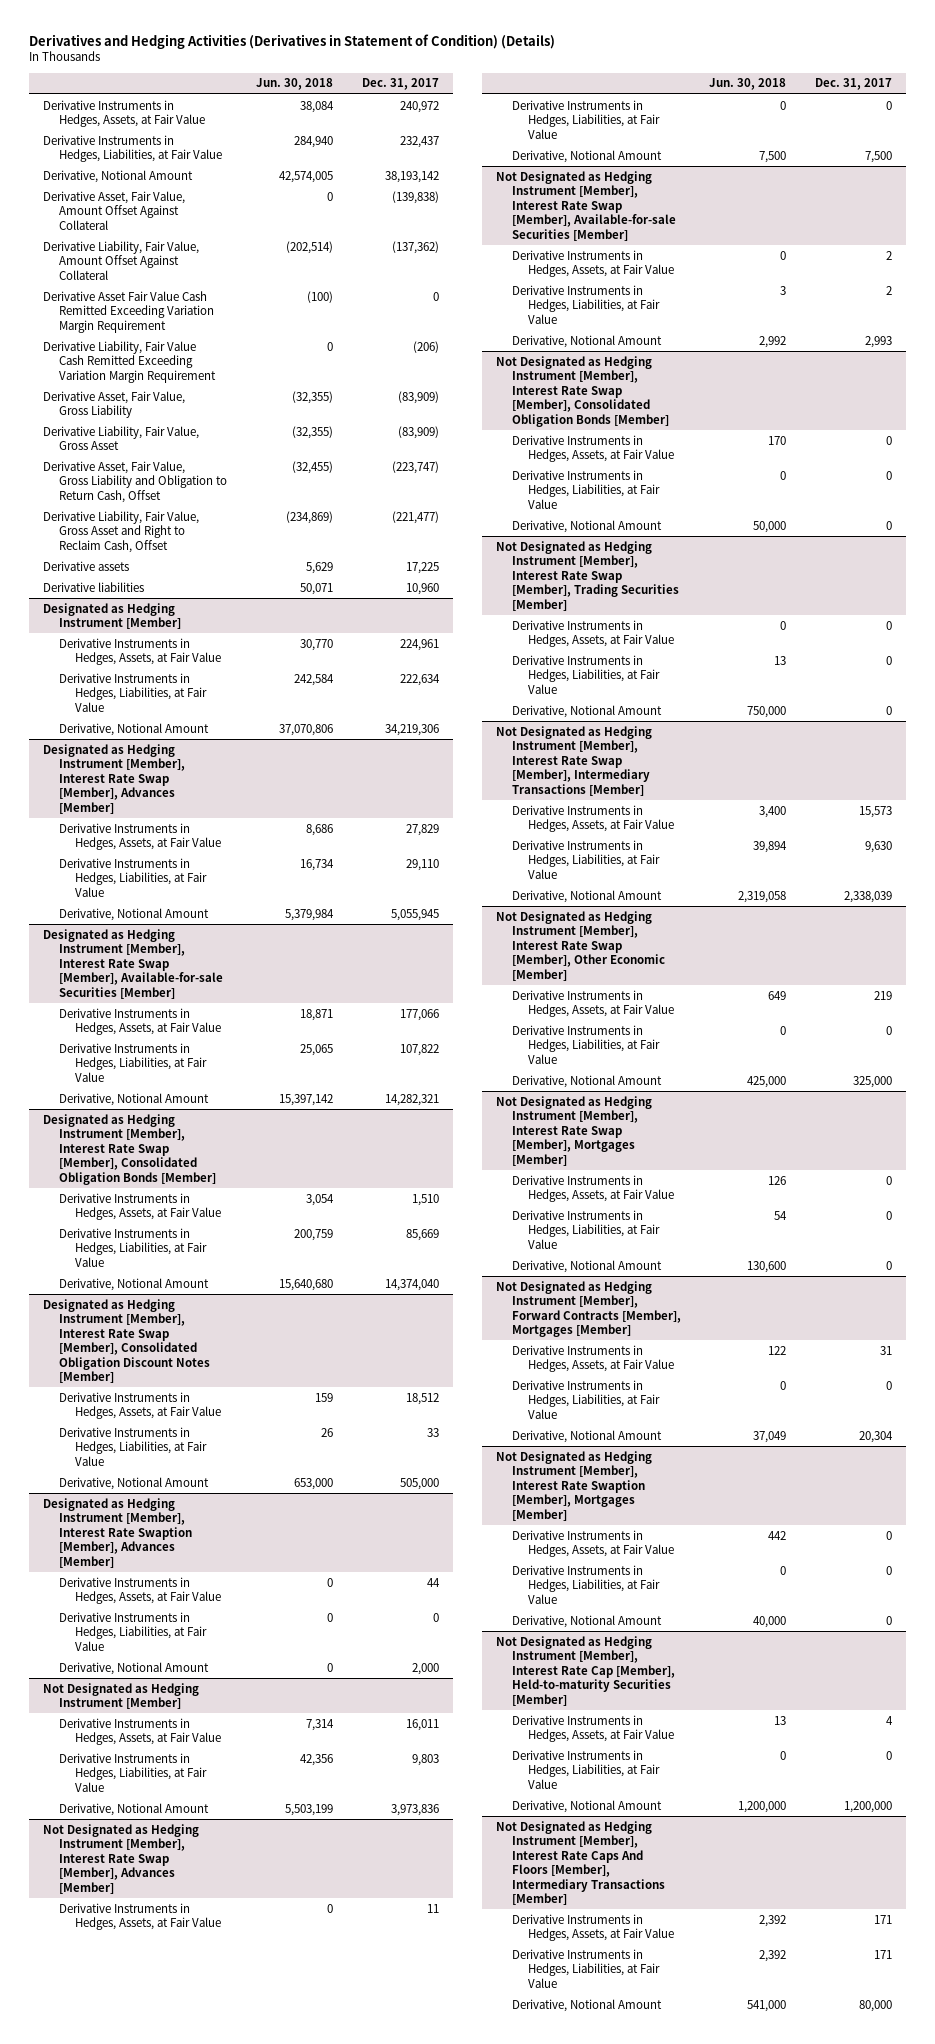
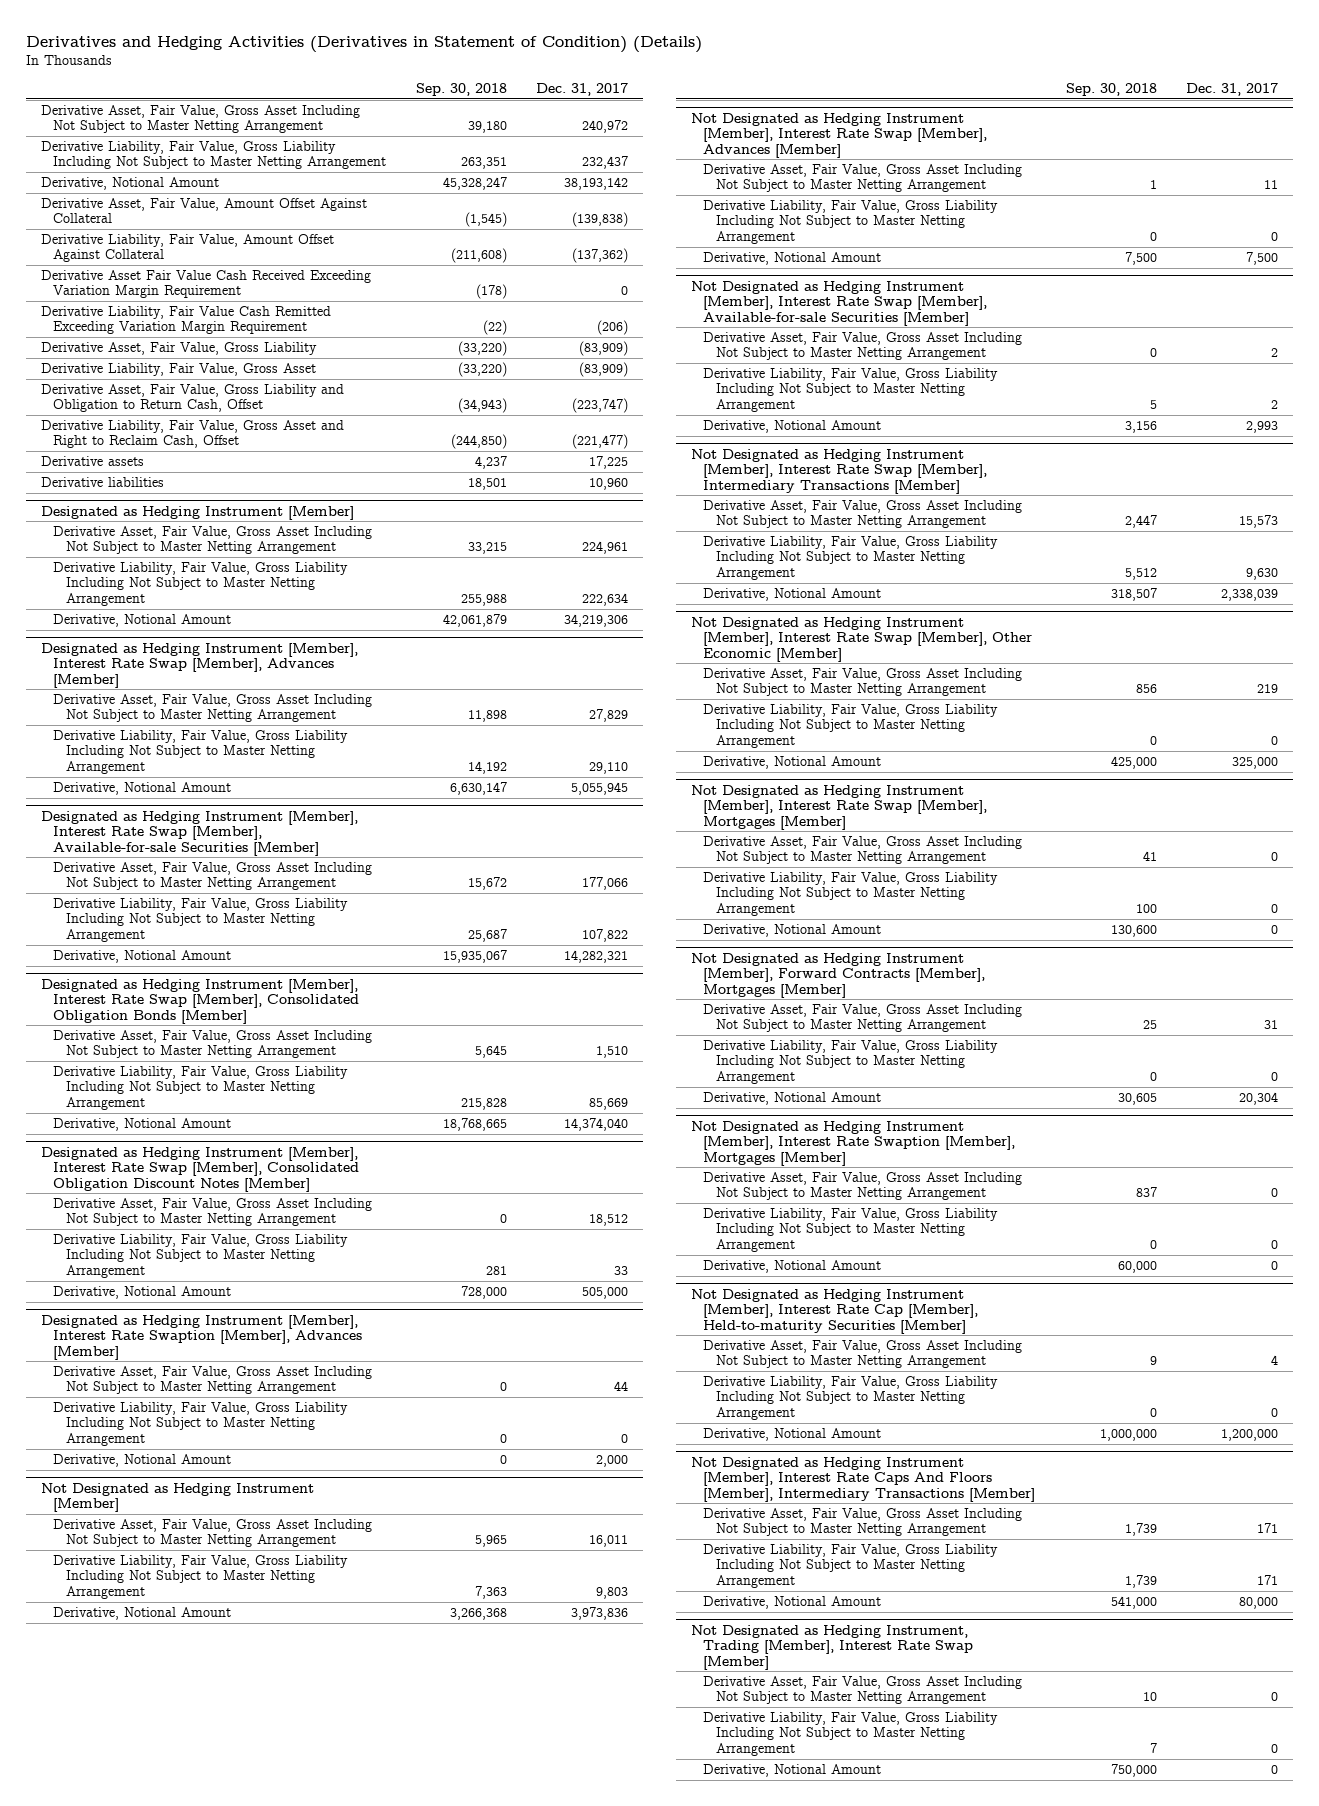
[256,78,334,91] Jun. 30, 2018 -> none
none -> [415,83,507,97] Sep. 30, 2018
[42,99,205,128] Derivative Instruments in Hedges, Assets, at Fair Value -> [40,104,360,134] Derivative Asset, Fair Value, Gross Asset Including Not Subject to Master Netting Arrangement
[42,134,222,163] Derivative Instruments in Hedges, Liabilities, at Fair Value -> [40,140,387,170] Derivative Liability, Fair Value, Gross Liability Including Not Subject to Master Netting Arrangement
[42,290,214,333] Derivative Asset Fair Value Cash Remitted Exceeding Variation Margin Requirement -> [40,269,371,299] Derivative Asset Fair Value Cash Received Exceeding Variation Margin Requirement
[58,637,221,666] Derivative Instruments in Hedges, Assets, at Fair Value -> [53,525,373,555] Derivative Asset, Fair Value, Gross Asset Including Not Subject to Master Netting Arrangement
[58,672,207,712] Derivative Instruments in Hedges, Liabilities, at Fair Value -> [53,561,349,606] Derivative Liability, Fair Value, Gross Liability Including Not Subject to Master Netting Arrangement
[58,822,221,851] Derivative Instruments in Hedges, Assets, at Fair Value -> [53,693,373,723] Derivative Asset, Fair Value, Gross Asset Including Not Subject to Master Netting Arrangement
[58,857,207,897] Derivative Instruments in Hedges, Liabilities, at Fair Value -> [53,729,349,774] Derivative Liability, Fair Value, Gross Liability Including Not Subject to Master Netting Arrangement
[58,1007,221,1036] Derivative Instruments in Hedges, Assets, at Fair Value -> [53,861,373,891] Derivative Asset, Fair Value, Gross Asset Including Not Subject to Master Netting Arrangement
[58,1042,207,1082] Derivative Instruments in Hedges, Liabilities, at Fair Value -> [53,897,349,942] Derivative Liability, Fair Value, Gross Liability Including Not Subject to Master Netting Arrangement
[58,1192,221,1221] Derivative Instruments in Hedges, Assets, at Fair Value -> [53,1029,373,1059] Derivative Asset, Fair Value, Gross Asset Including Not Subject to Master Netting Arrangement
[58,1227,207,1267] Derivative Instruments in Hedges, Liabilities, at Fair Value -> [53,1065,349,1110] Derivative Liability, Fair Value, Gross Liability Including Not Subject to Master Netting Arrangement
[58,1391,221,1420] Derivative Instruments in Hedges, Assets, at Fair Value -> [53,1197,373,1227] Derivative Asset, Fair Value, Gross Asset Including Not Subject to Master Netting Arrangement
[58,1426,207,1466] Derivative Instruments in Hedges, Liabilities, at Fair Value -> [53,1233,349,1278] Derivative Liability, Fair Value, Gross Liability Including Not Subject to Master Netting Arrangement
[58,1576,221,1605] Derivative Instruments in Hedges, Assets, at Fair Value -> [53,1365,373,1395] Derivative Asset, Fair Value, Gross Asset Including Not Subject to Master Netting Arrangement
[58,1611,207,1651] Derivative Instruments in Hedges, Liabilities, at Fair Value -> [53,1401,349,1446] Derivative Liability, Fair Value, Gross Liability Including Not Subject to Master Netting Arrangement
[58,1717,221,1746] Derivative Instruments in Hedges, Assets, at Fair Value -> [53,1518,373,1548] Derivative Asset, Fair Value, Gross Asset Including Not Subject to Master Netting Arrangement
[58,1752,207,1792] Derivative Instruments in Hedges, Liabilities, at Fair Value -> [53,1554,349,1599] Derivative Liability, Fair Value, Gross Liability Including Not Subject to Master Netting Arrangement
[58,1902,221,1931] Derivative Instruments in Hedges, Assets, at Fair Value -> [703,163,1023,193] Derivative Asset, Fair Value, Gross Asset Including Not Subject to Master Netting Arrangement
[511,99,660,139] Derivative Instruments in Hedges, Liabilities, at Fair Value -> [703,199,999,244] Derivative Liability, Fair Value, Gross Liability Including Not Subject to Master Netting Arrangement
[511,249,674,278] Derivative Instruments in Hedges, Assets, at Fair Value -> [703,331,1023,361] Derivative Asset, Fair Value, Gross Asset Including Not Subject to Master Netting Arrangement
[511,284,660,324] Derivative Instruments in Hedges, Liabilities, at Fair Value -> [703,367,999,412] Derivative Liability, Fair Value, Gross Liability Including Not Subject to Master Netting Arrangement
[495,355,669,427] Not Designated as Hedging Instrument [Member], Interest Rate Swap [Member], Consolidated Obligation Bonds [Member] -> none
[511,434,674,463] Derivative Instruments in Hedges, Assets, at Fair Value -> none
[511,469,660,509] Derivative Instruments in Hedges, Liabilities, at Fair Value -> none
[511,519,662,533] Derivative, Notional Amount -> none
[495,540,679,611] Not Designated as Hedging Instrument [Member], Interest Rate Swap [Member], Trading Securities [Member] -> none
[511,619,674,648] Derivative Instruments in Hedges, Assets, at Fair Value -> none
[511,654,660,694] Derivative Instruments in Hedges, Liabilities, at Fair Value -> none
[511,704,662,718] Derivative, Notional Amount -> none
[511,804,674,833] Derivative Instruments in Hedges, Assets, at Fair Value -> [703,499,1023,529] Derivative Asset, Fair Value, Gross Asset Including Not Subject to Master Netting Arrangement
[511,839,660,879] Derivative Instruments in Hedges, Liabilities, at Fair Value -> [703,535,999,580] Derivative Liability, Fair Value, Gross Liability Including Not Subject to Master Netting Arrangement
[511,989,674,1018] Derivative Instruments in Hedges, Assets, at Fair Value -> [703,667,1023,697] Derivative Asset, Fair Value, Gross Asset Including Not Subject to Master Netting Arrangement
[511,1024,660,1064] Derivative Instruments in Hedges, Liabilities, at Fair Value -> [703,703,999,748] Derivative Liability, Fair Value, Gross Liability Including Not Subject to Master Netting Arrangement
[511,1174,674,1203] Derivative Instruments in Hedges, Assets, at Fair Value -> [703,835,1023,865] Derivative Asset, Fair Value, Gross Asset Including Not Subject to Master Netting Arrangement
[511,1209,660,1249] Derivative Instruments in Hedges, Liabilities, at Fair Value -> [703,871,999,916] Derivative Liability, Fair Value, Gross Liability Including Not Subject to Master Netting Arrangement
[511,1344,674,1373] Derivative Instruments in Hedges, Assets, at Fair Value -> [703,1003,1023,1033] Derivative Asset, Fair Value, Gross Asset Including Not Subject to Master Netting Arrangement
[511,1379,660,1419] Derivative Instruments in Hedges, Liabilities, at Fair Value -> [703,1039,999,1084] Derivative Liability, Fair Value, Gross Liability Including Not Subject to Master Netting Arrangement
[511,1529,674,1558] Derivative Instruments in Hedges, Assets, at Fair Value -> [703,1171,1023,1201] Derivative Asset, Fair Value, Gross Asset Including Not Subject to Master Netting Arrangement
[511,1564,660,1604] Derivative Instruments in Hedges, Liabilities, at Fair Value -> [703,1207,999,1252] Derivative Liability, Fair Value, Gross Liability Including Not Subject to Master Netting Arrangement
[511,1714,674,1743] Derivative Instruments in Hedges, Assets, at Fair Value -> [703,1339,1023,1369] Derivative Asset, Fair Value, Gross Asset Including Not Subject to Master Netting Arrangement
[511,1749,660,1789] Derivative Instruments in Hedges, Liabilities, at Fair Value -> [703,1375,999,1420] Derivative Liability, Fair Value, Gross Liability Including Not Subject to Master Netting Arrangement
[511,1913,674,1942] Derivative Instruments in Hedges, Assets, at Fair Value -> [703,1507,1023,1537] Derivative Asset, Fair Value, Gross Asset Including Not Subject to Master Netting Arrangement
[511,1948,660,1988] Derivative Instruments in Hedges, Liabilities, at Fair Value -> [703,1543,999,1588] Derivative Liability, Fair Value, Gross Liability Including Not Subject to Master Netting Arrangement
none -> [690,1624,974,1670] Not Designated as Hedging Instrument, Trading [Member], Interest Rate Swap [Member]
none -> [703,1675,1023,1705] Derivative Asset, Fair Value, Gross Asset Including Not Subject to Master Netting Arrangement
none -> [703,1711,999,1756] Derivative Liability, Fair Value, Gross Liability Including Not Subject to Master Netting Arrangement
none -> [703,1763,882,1777] Derivative, Notional Amount

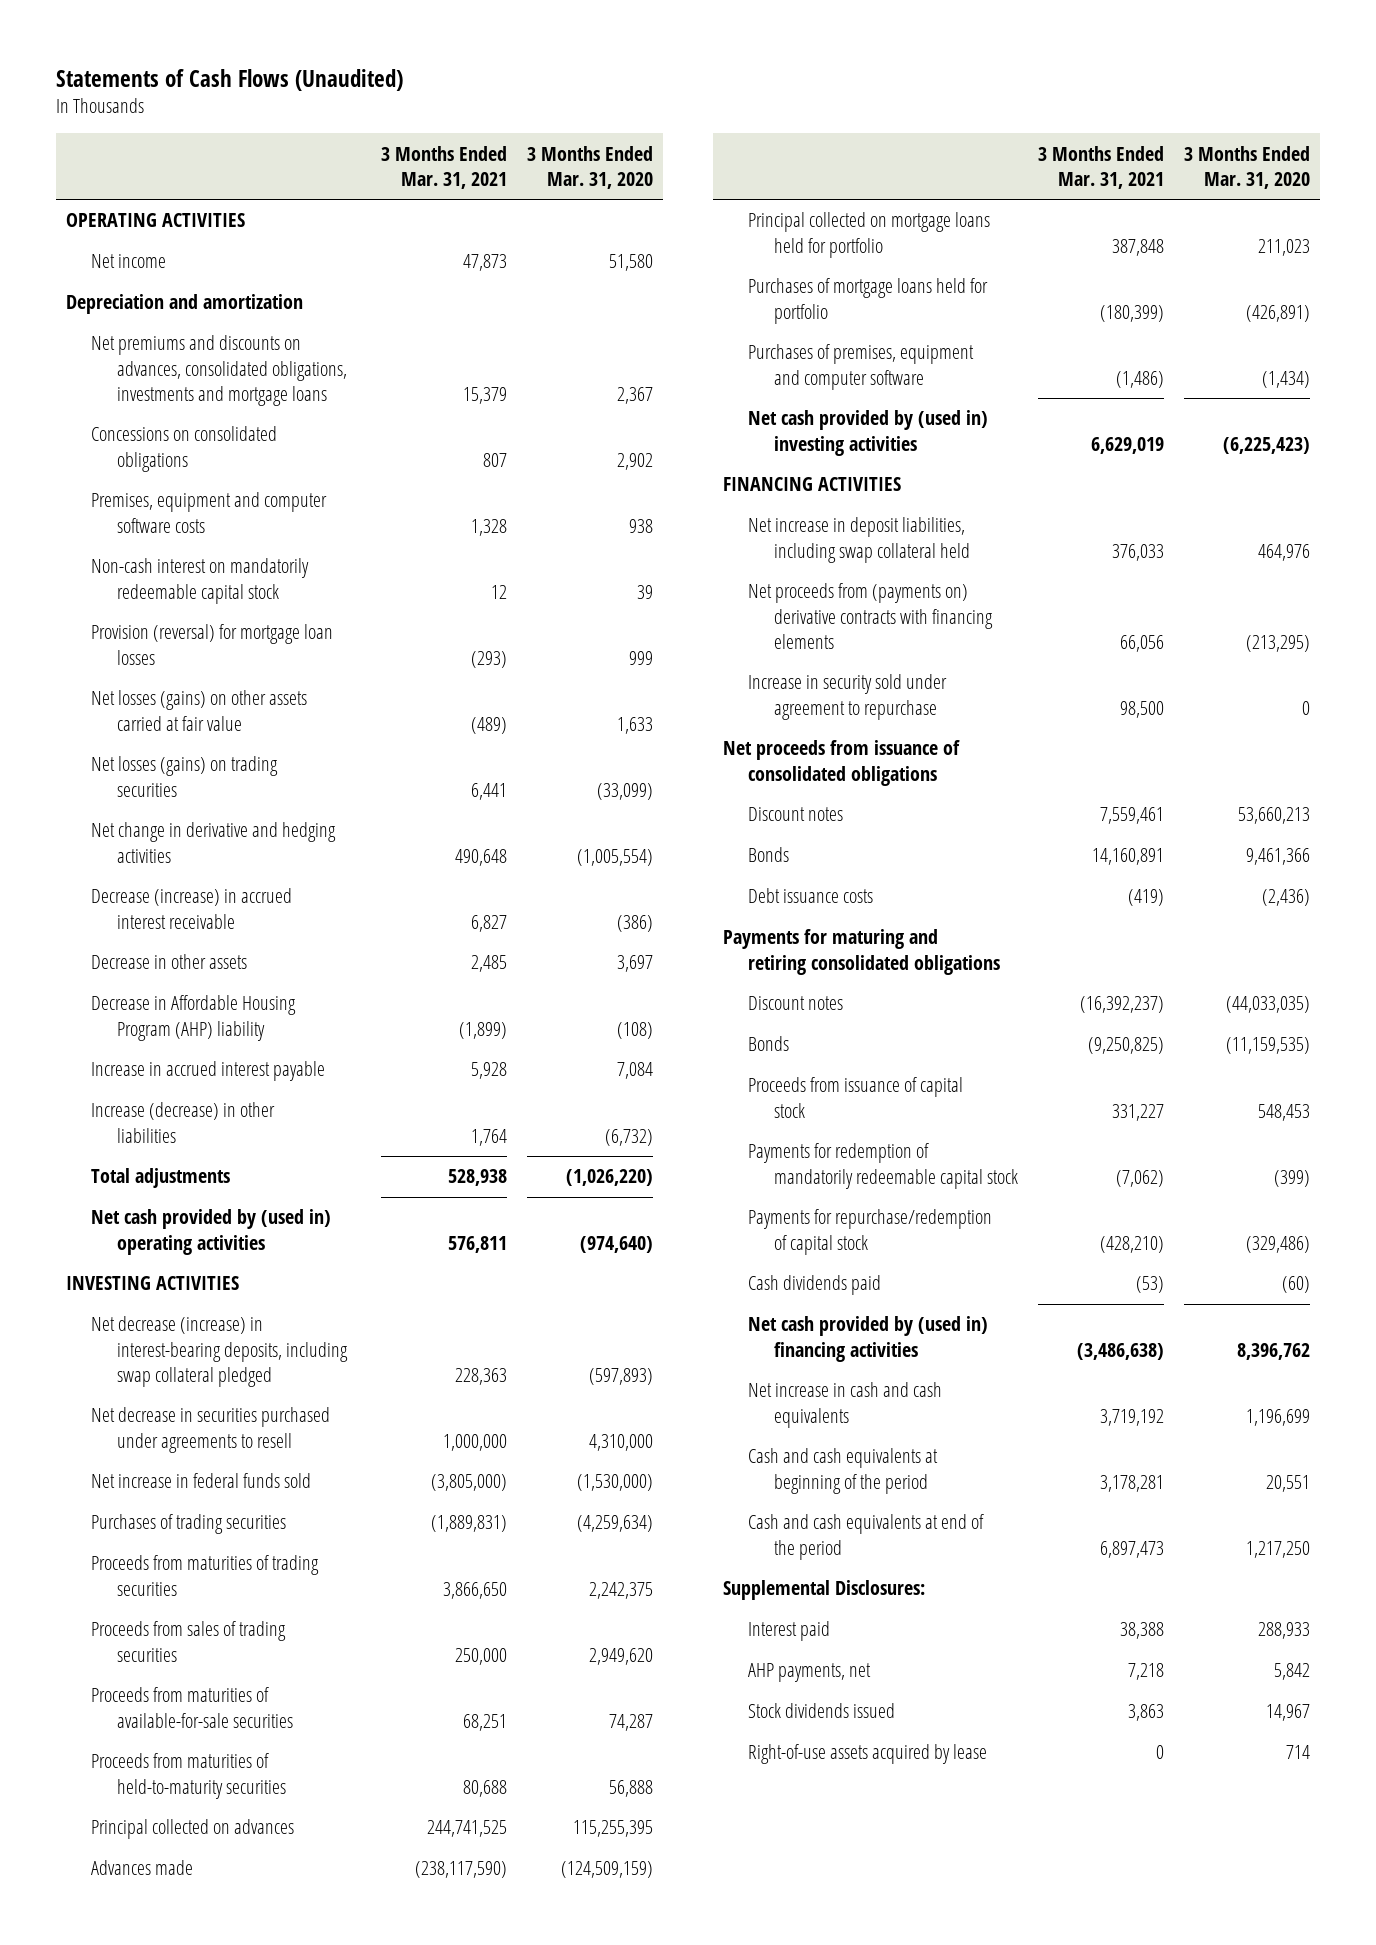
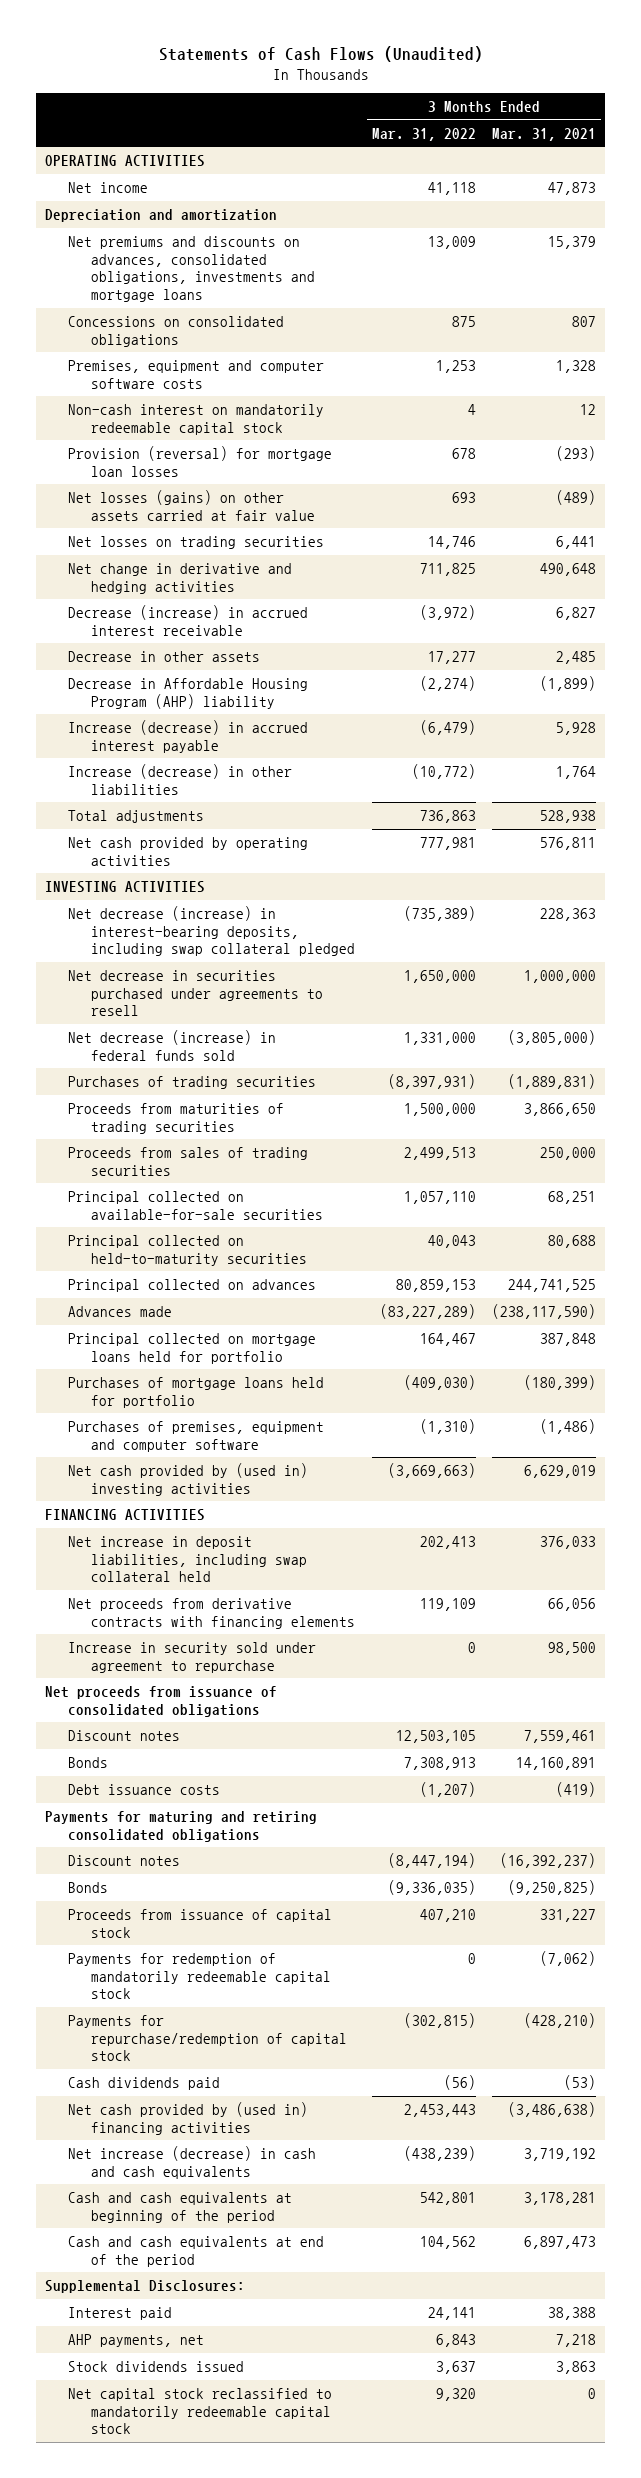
[527,145,654,189] 3 Months Ended Mar. 31, 2020 -> none
none -> [371,127,476,141] Mar. 31, 2022
[91,756,279,797] Net losses (gains) on trading securities -> [67,535,324,549] Net losses on trading securities
[91,1061,326,1082] Increase in accrued interest payable -> [67,719,308,753] Increase (decrease) in accrued interest payable
[91,1209,332,1255] Net cash provided by (used in) operating activities -> [67,836,308,866] Net cash provided by operating activities
[91,1473,312,1489] Net increase in federal funds sold -> [67,1029,276,1061] Net decrease (increase) in federal funds sold
[91,1687,293,1728] Proceeds from maturities of available-for-sale securities -> [67,1190,323,1220] Principal collected on available-for-sale securities
[91,1753,286,1799] Proceeds from maturities of held-to-maturity securities -> [67,1234,307,1266] Principal collected on held-to-maturity securities
[748,583,993,649] Net proceeds from (payments on) derivative contracts with financing elements -> [67,1597,355,1629] Net proceeds from derivative contracts with financing elements
[748,1382,943,1428] Net increase in cash and cash equivalents -> [67,2145,316,2179] Net increase (decrease) in cash and cash equivalents
[748,1744,988,1765] Right-of-use assets acquired by lease -> none
none -> [67,2387,332,2435] Net capital stock reclassified to mandatorily redeemable capital stock

